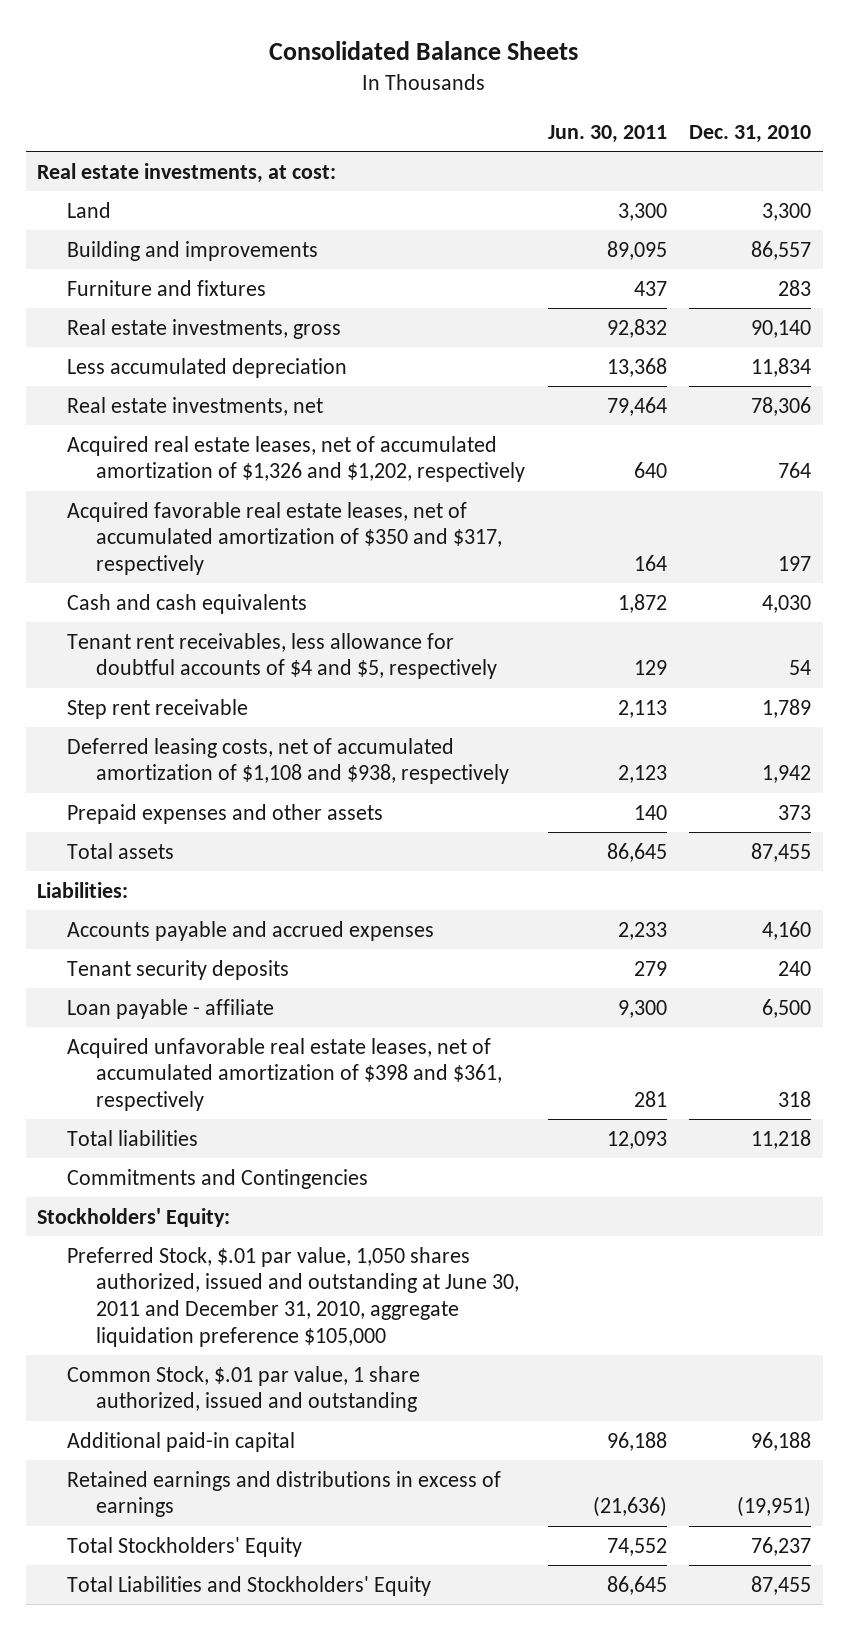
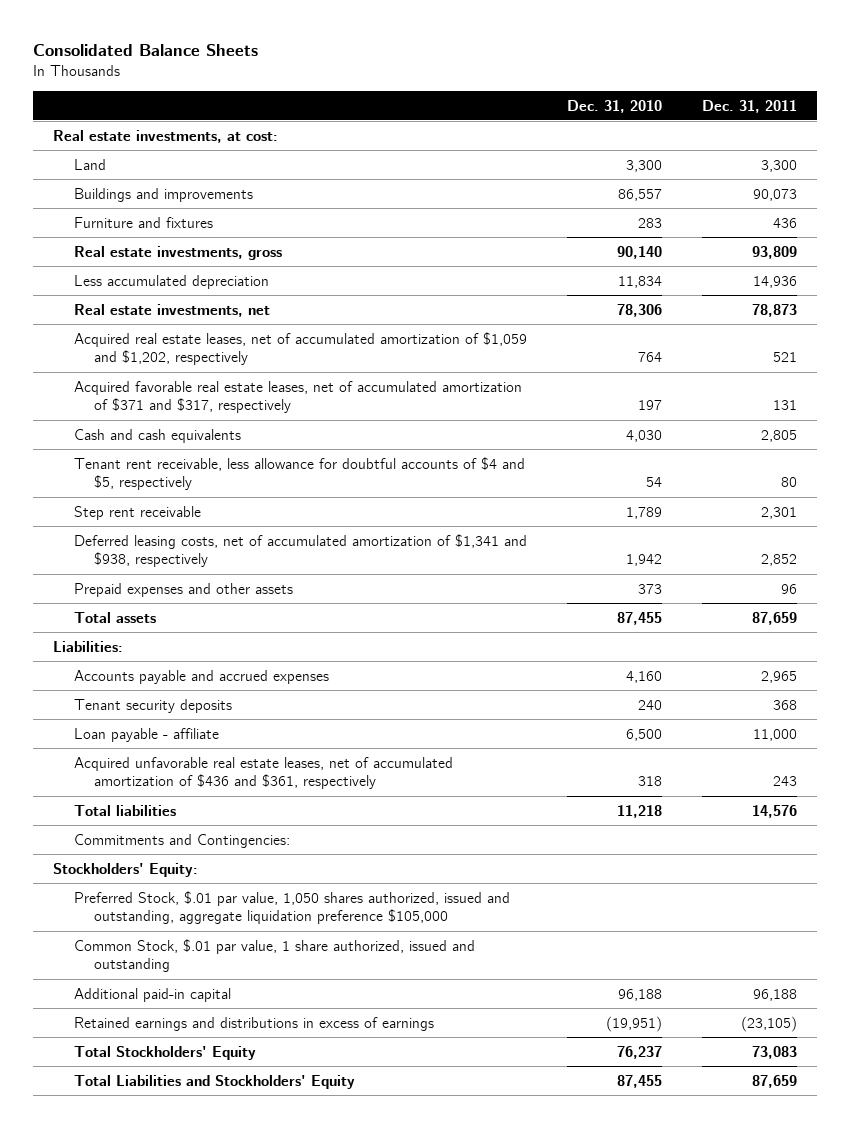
[547,124,667,143] Jun. 30, 2011 -> none
none -> [701,99,797,113] Dec. 31, 2011
[66,240,318,261] Building and improvements -> [73,187,253,202] Buildings and improvements
[66,435,526,483] Acquired real estate leases, net of accumulated amortization of $1,326 and $1,202, respectively -> [73,331,527,366] Acquired real estate leases, net of accumulated amortization of $1,059 and $1,202, respectively
[66,501,503,576] Acquired favorable real estate leases, net of accumulated amortization of $350 and $317, respectively -> [73,380,522,414] Acquired favorable real estate leases, net of accumulated amortization of $371 and $317, respectively
[66,632,498,680] Tenant rent receivables, less allowance for doubtful accounts of $4 and $5, respectively -> [73,456,525,491] Tenant rent receivable, less allowance for doubtful accounts of $4 and $5, respectively
[66,737,510,785] Deferred leasing costs, net of accumulated amortization of $1,108 and $938, respectively -> [73,533,527,568] Deferred leasing costs, net of accumulated amortization of $1,341 and $938, respectively
[66,1037,503,1112] Acquired unfavorable real estate leases, net of accumulated amortization of $398 and $361, respectively -> [73,756,453,790] Acquired unfavorable real estate leases, net of accumulated amortization of $436 and $361, respectively
[66,1168,368,1189] Commitments and Contingencies -> [73,833,290,848] Commitments and Contingencies:
[66,1246,520,1348] Preferred Stock, $.01 par value, 1,050 shares authorized, issued and outstanding at June 30, 2011 and December 31, 2010, aggregate liquidation preference $105,000 -> [73,890,510,925] Preferred Stock, $.01 par value, 1,050 shares authorized, issued and outstanding, aggregate liquidation preference $105,000

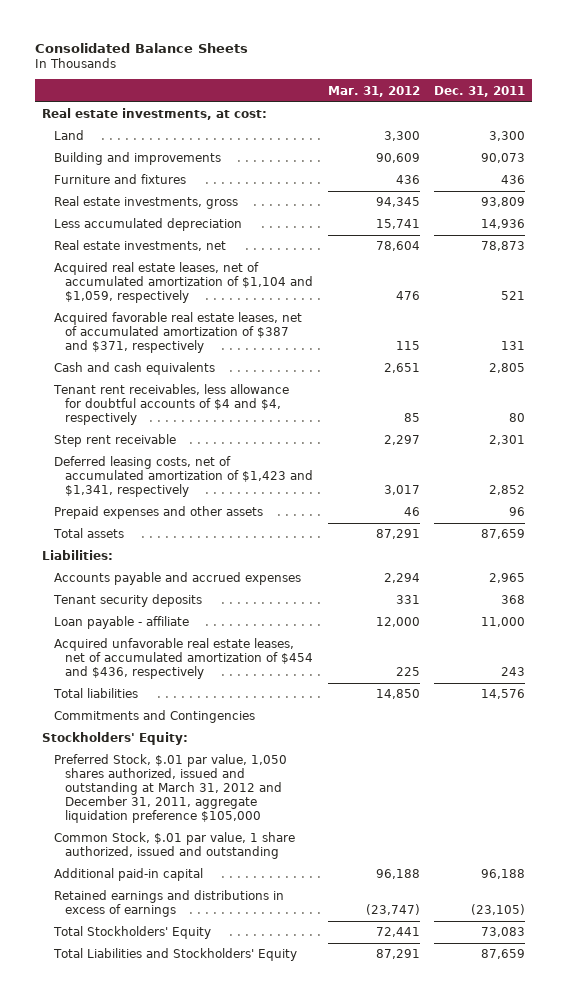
[566,99,662,113] Dec. 31, 2010 -> none
none -> [327,85,420,97] Mar. 31, 2012
[73,187,253,202] Buildings and improvements -> [53,152,221,166] Building and improvements
[73,331,527,366] Acquired real estate leases, net of accumulated amortization of $1,059 and $1,202, respectively -> [53,262,314,304] Acquired real estate leases, net of accumulated amortization of $1,104 and $1,059, respectively
[73,380,522,414] Acquired favorable real estate leases, net of accumulated amortization of $371 and $317, respectively -> [53,312,302,354] Acquired favorable real estate leases, net of accumulated amortization of $387 and $371, respectively
[73,456,525,491] Tenant rent receivable, less allowance for doubtful accounts of $4 and $5, respectively -> [52,384,289,426] Tenant rent receivables, less allowance for doubtful accounts of $4 and $4, respectively
[73,533,527,568] Deferred leasing costs, net of accumulated amortization of $1,341 and $938, respectively -> [53,456,314,498] Deferred leasing costs, net of accumulated amortization of $1,423 and $1,341, respectively
[73,756,453,790] Acquired unfavorable real estate leases, net of accumulated amortization of $436 and $361, respectively -> [53,638,314,680] Acquired unfavorable real estate leases, net of accumulated amortization of $454 and $436, respectively
[73,833,290,848] Commitments and Contingencies: -> [53,710,255,724] Commitments and Contingencies
[73,890,510,925] Preferred Stock, $.01 par value, 1,050 shares authorized, issued and outstanding, aggregate liquidation preference $105,000 -> [53,754,287,824] Preferred Stock, $.01 par value, 1,050 shares authorized, issued and outstanding at March 31, 2012 and December 31, 2011, aggregate liquidation preference $105,000

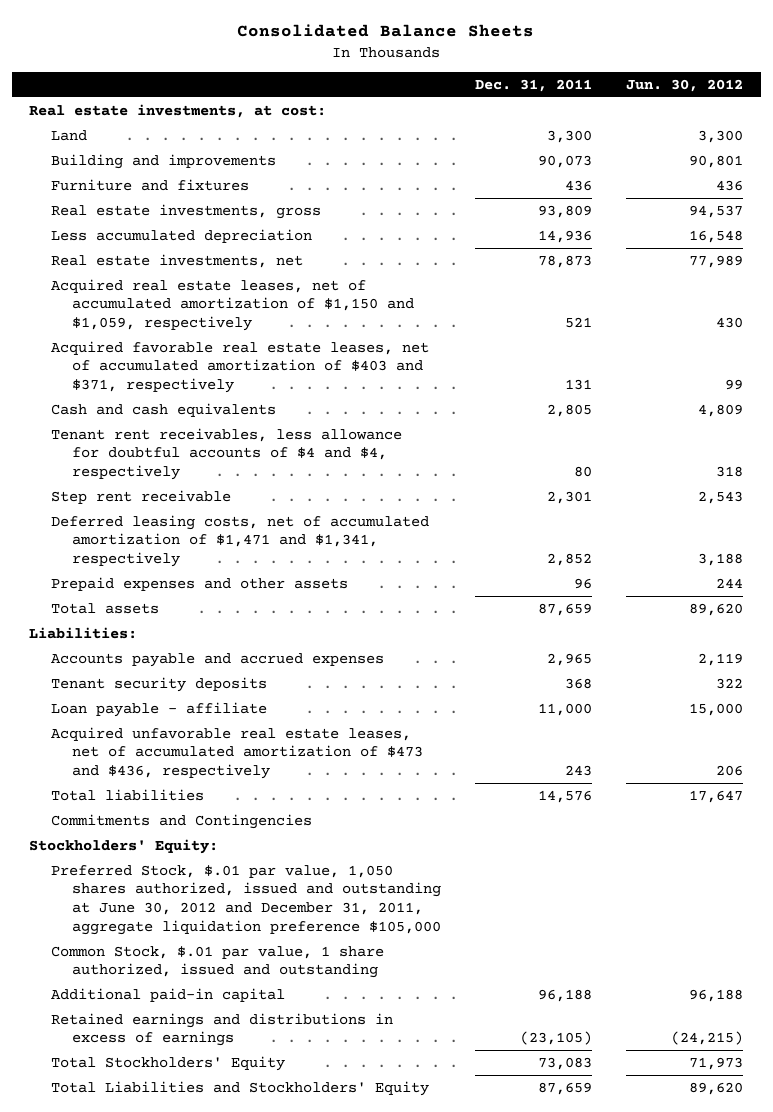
[327,85,420,97] Mar. 31, 2012 -> none
none -> [626,79,744,93] Jun. 30, 2012
[53,262,314,304] Acquired real estate leases, net of accumulated amortization of $1,104 and $1,059, respectively -> [50,278,414,332] Acquired real estate leases, net of accumulated amortization of $1,150 and $1,059, respectively
[53,312,302,354] Acquired favorable real estate leases, net of accumulated amortization of $387 and $371, respectively -> [50,340,429,394] Acquired favorable real estate leases, net of accumulated amortization of $403 and $371, respectively
[53,456,314,498] Deferred leasing costs, net of accumulated amortization of $1,423 and $1,341, respectively -> [50,514,429,568] Deferred leasing costs, net of accumulated amortization of $1,471 and $1,341, respectively
[53,638,314,680] Acquired unfavorable real estate leases, net of accumulated amortization of $454 and $436, respectively -> [50,726,423,780] Acquired unfavorable real estate leases, net of accumulated amortization of $473 and $436, respectively
[53,754,287,824] Preferred Stock, $.01 par value, 1,050 shares authorized, issued and outstanding at March 31, 2012 and December 31, 2011, aggregate liquidation preference $105,000 -> [50,864,441,935] Preferred Stock, $.01 par value, 1,050 shares authorized, issued and outstanding at June 30, 2012 and December 31, 2011, aggregate liquidation preference $105,000

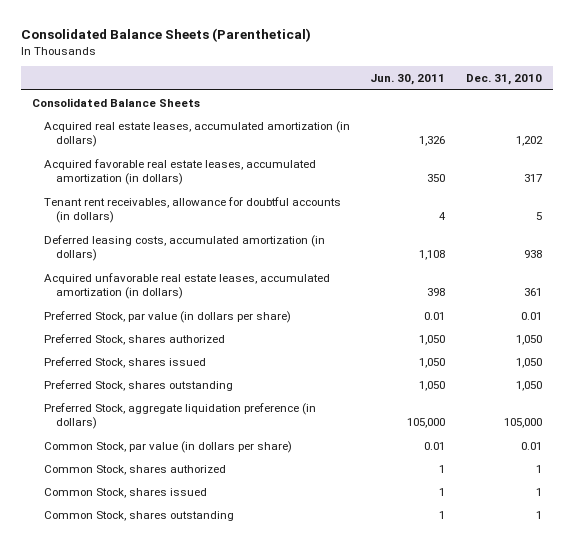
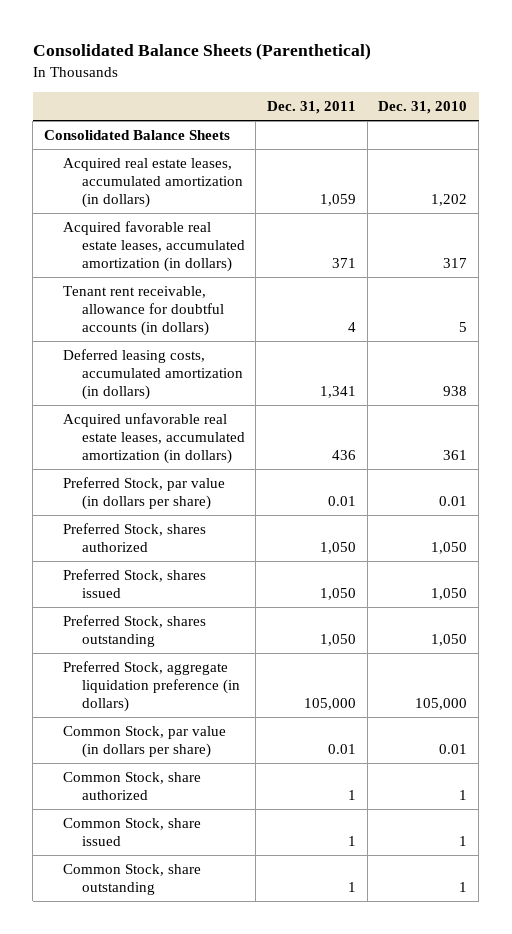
[370,74,446,86] Jun. 30, 2011 -> none
none -> [267,101,357,115] Dec. 31, 2011
[43,196,341,224] Tenant rent receivables, allowance for doubtful accounts (in dollars) -> [62,286,224,337] Tenant rent receivable, allowance for doubtful accounts (in dollars)
[43,464,226,475] Common Stock, shares authorized -> [62,772,201,801] Common Stock, share authorized
[43,487,207,498] Common Stock, shares issued -> [62,818,201,847] Common Stock, share issued
[43,510,234,521] Common Stock, shares outstanding -> [62,864,201,896] Common Stock, share outstanding

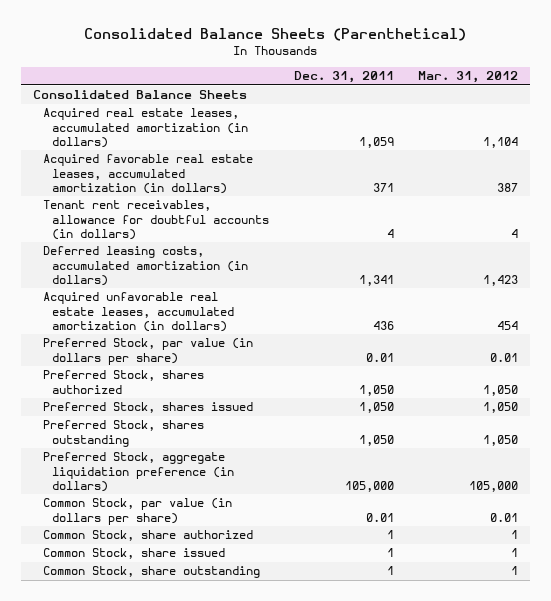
[378,101,468,115] Dec. 31, 2010 -> none
none -> [418,71,519,84] Mar. 31, 2012
[62,286,224,337] Tenant rent receivable, allowance for doubtful accounts (in dollars) -> [42,200,270,240] Tenant rent receivables, allowance for doubtful accounts (in dollars)

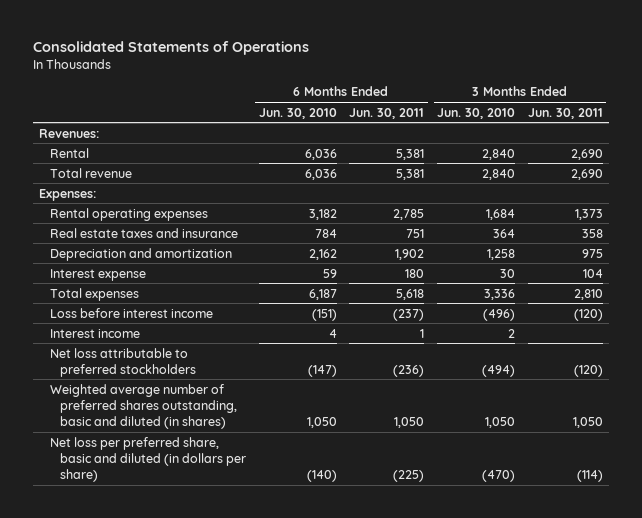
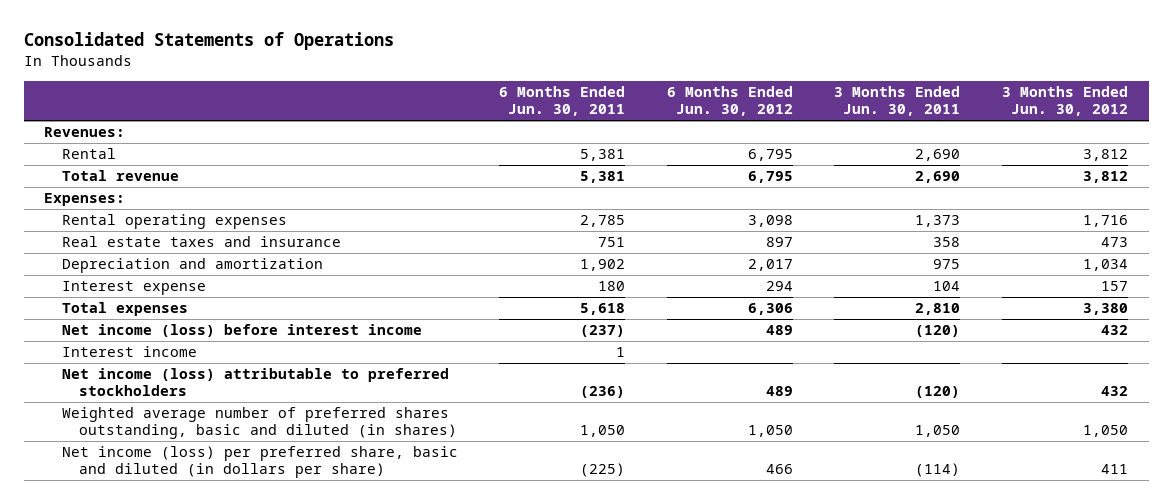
[258,107,337,119] Jun. 30, 2010 -> none
[437,107,516,119] Jun. 30, 2010 -> none
none -> [666,86,793,117] 6 Months Ended Jun. 30, 2012
none -> [1001,86,1128,117] 3 Months Ended Jun. 30, 2012
[49,307,213,318] Loss before interest income -> [61,324,422,338] Net income (loss) before interest income
[49,347,196,377] Net loss attributable to preferred stockholders -> [61,368,449,397] Net income (loss) attributable to preferred stockholders
[49,436,246,482] Net loss per preferred share, basic and diluted (in dollars per share) -> [61,446,458,479] Net income (loss) per preferred share, basic and diluted (in dollars per share)

